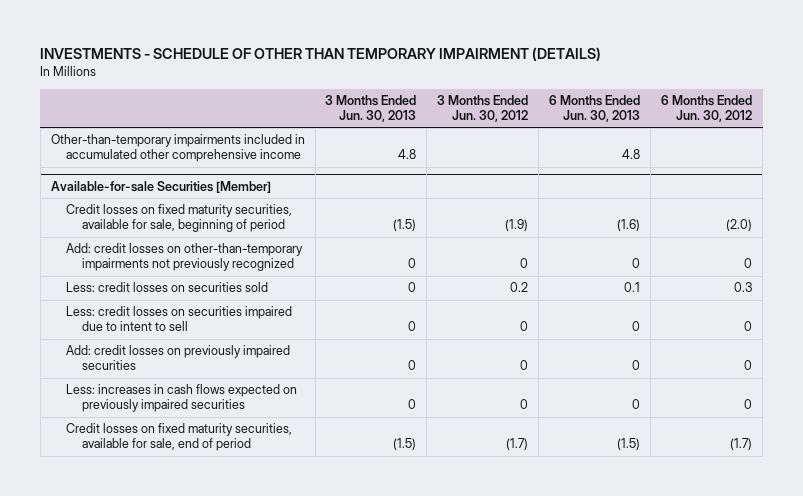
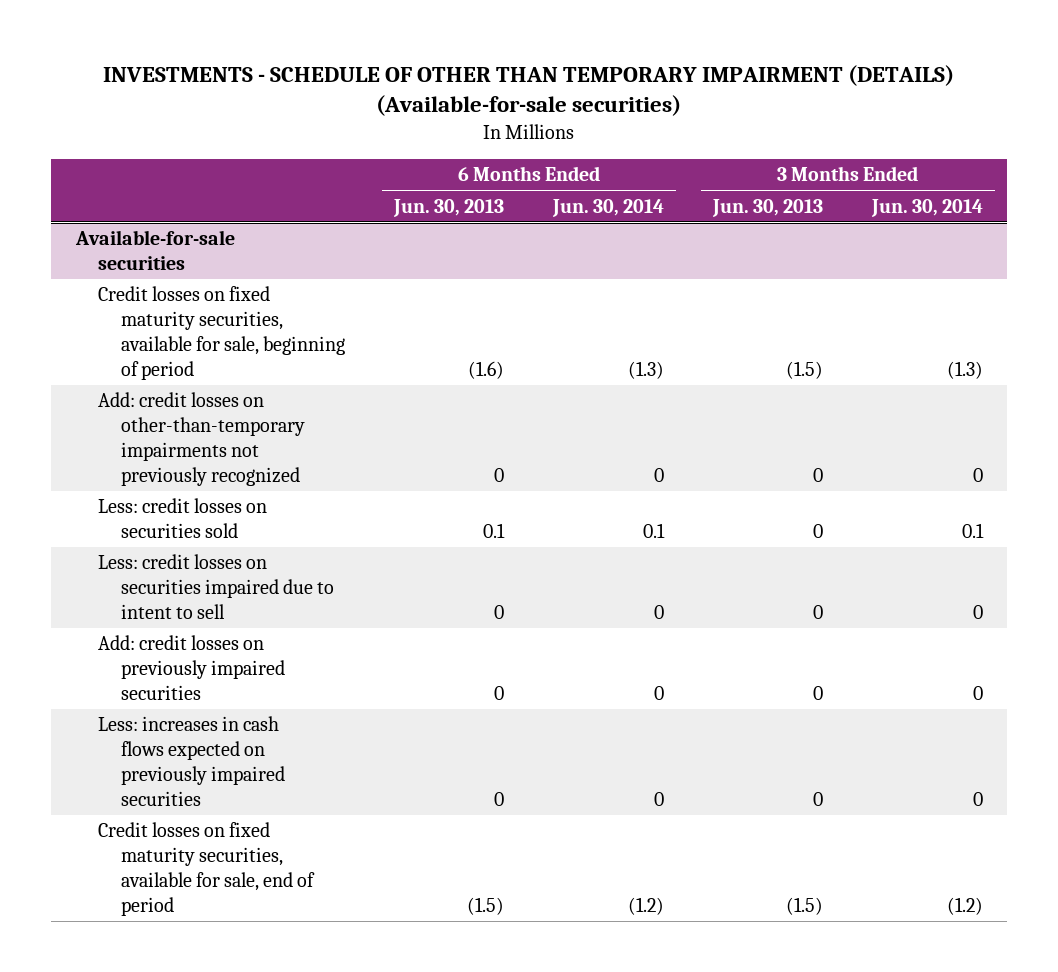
[40,47,602,62] INVESTMENTS - SCHEDULE OF OTHER THAN TEMPORARY IMPAIRMENT (DETAILS) -> [103,64,955,117] INVESTMENTS - SCHEDULE OF OTHER THAN TEMPORARY IMPAIRMENT (DETAILS) (Available-for-sale securities)
[437,95,529,123] 3 Months Ended Jun. 30, 2012 -> none
[661,95,753,123] 6 Months Ended Jun. 30, 2012 -> none
none -> [551,198,664,217] Jun. 30, 2014
none -> [870,198,983,217] Jun. 30, 2014
[50,134,305,163] Other-than-temporary impairments included in accumulated other comprehensive income -> none
[50,180,271,193] Available-for-sale Securities [Member] -> [74,230,235,271] Available-for-sale securities

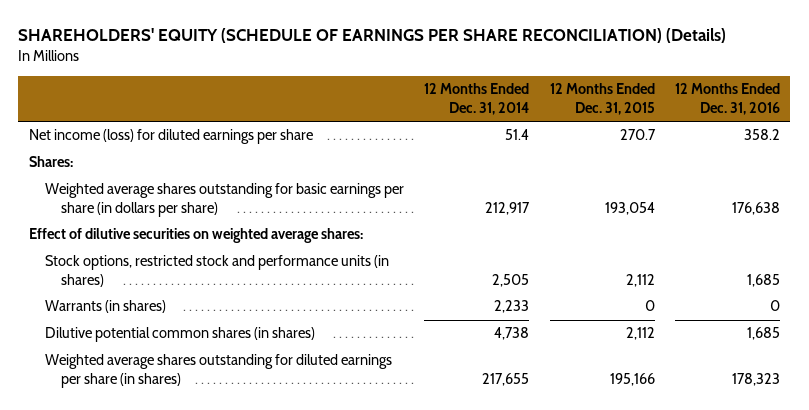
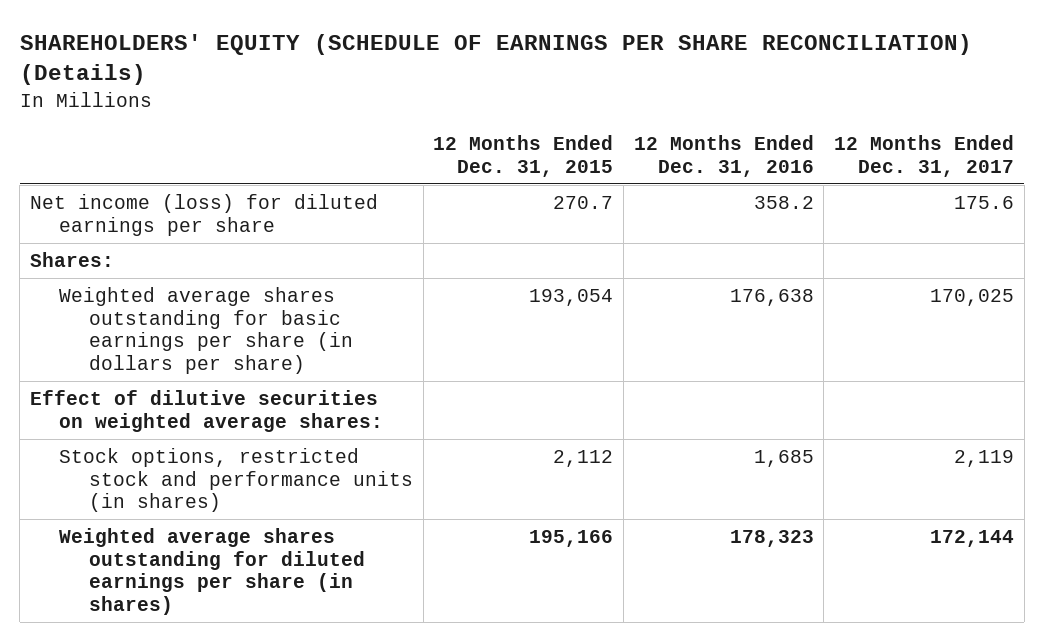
[424,83,530,115] 12 Months Ended Dec. 31, 2014 -> none
none -> [834,135,1015,177] 12 Months Ended Dec. 31, 2017
[44,300,166,314] Warrants (in shares) -> none
[44,327,315,343] Dilutive potential common shares (in shares) -> none

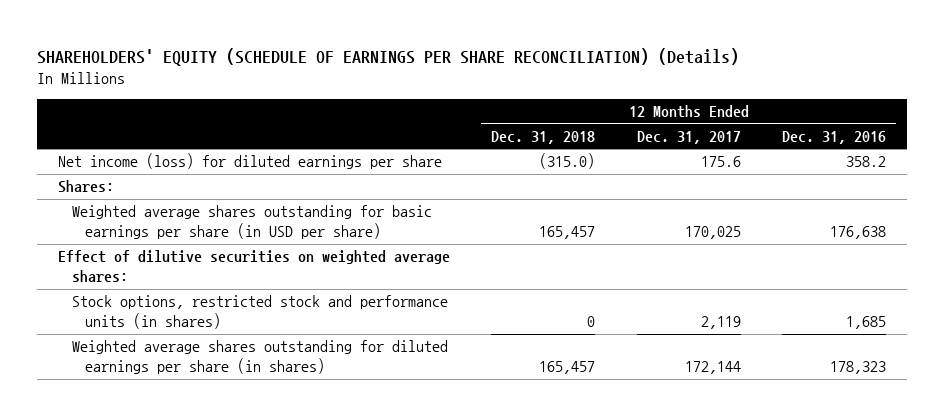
[433,135,614,177] 12 Months Ended Dec. 31, 2015 -> none
none -> [491,130,596,144] Dec. 31, 2018
[59,286,353,375] Weighted average shares outstanding for basic earnings per share (in dollars per share) -> [71,205,432,240] Weighted average shares outstanding for basic earnings per share (in USD per share)

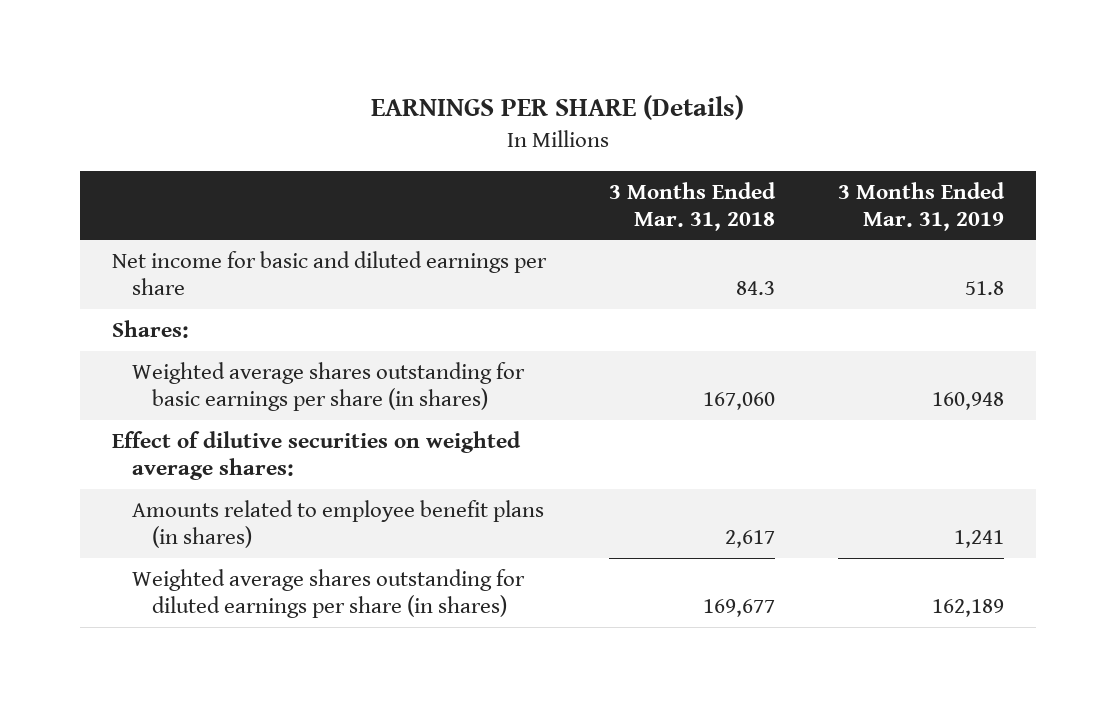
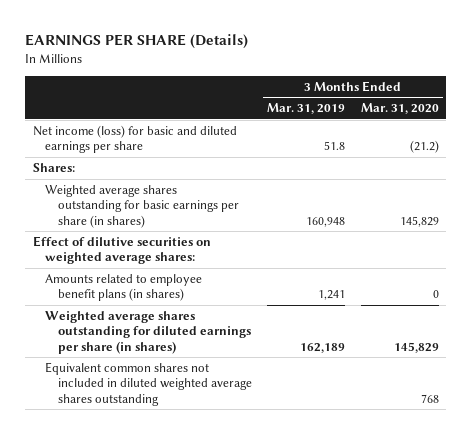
[608,181,776,231] 3 Months Ended Mar. 31, 2018 -> none
none -> [360,103,439,115] Mar. 31, 2020
[111,251,547,295] Net income for basic and diluted earnings per share -> [32,124,237,154] Net income (loss) for basic and diluted earnings per share
none -> [45,361,252,406] Equivalent common shares not included in diluted weighted average shares outstanding

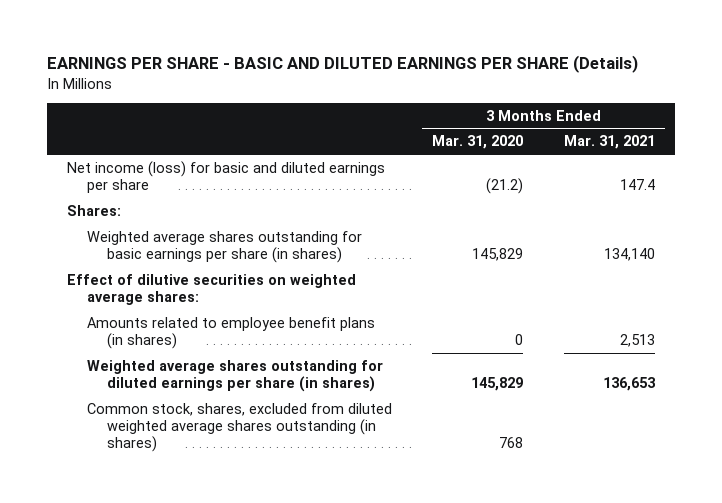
[25,34,249,50] EARNINGS PER SHARE (Details) -> [46,55,638,74] EARNINGS PER SHARE - BASIC AND DILUTED EARNINGS PER SHARE (Details)
[267,103,346,115] Mar. 31, 2019 -> none
none -> [563,135,655,150] Mar. 31, 2021
[45,361,252,406] Equivalent common shares not included in diluted weighted average shares outstanding -> [87,402,393,452] Common stock, shares, excluded from diluted weighted average shares outstanding (in shares)

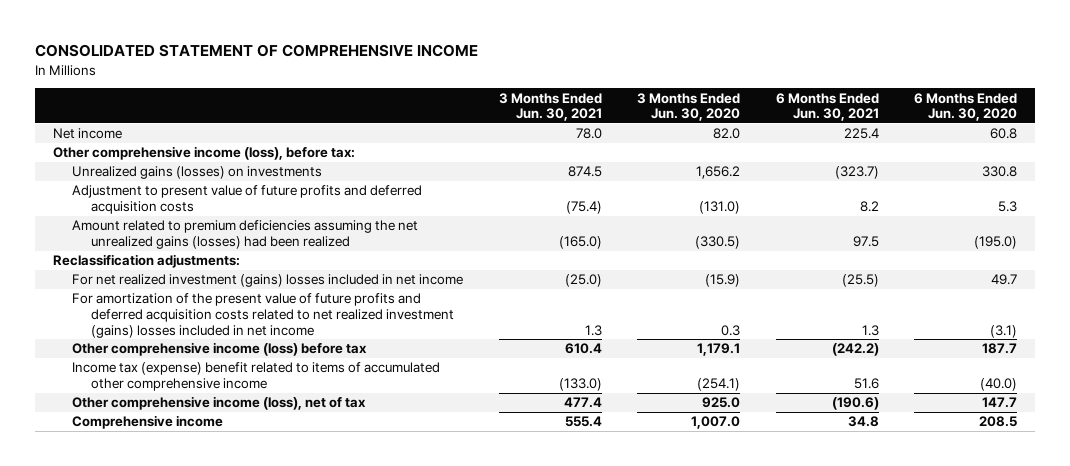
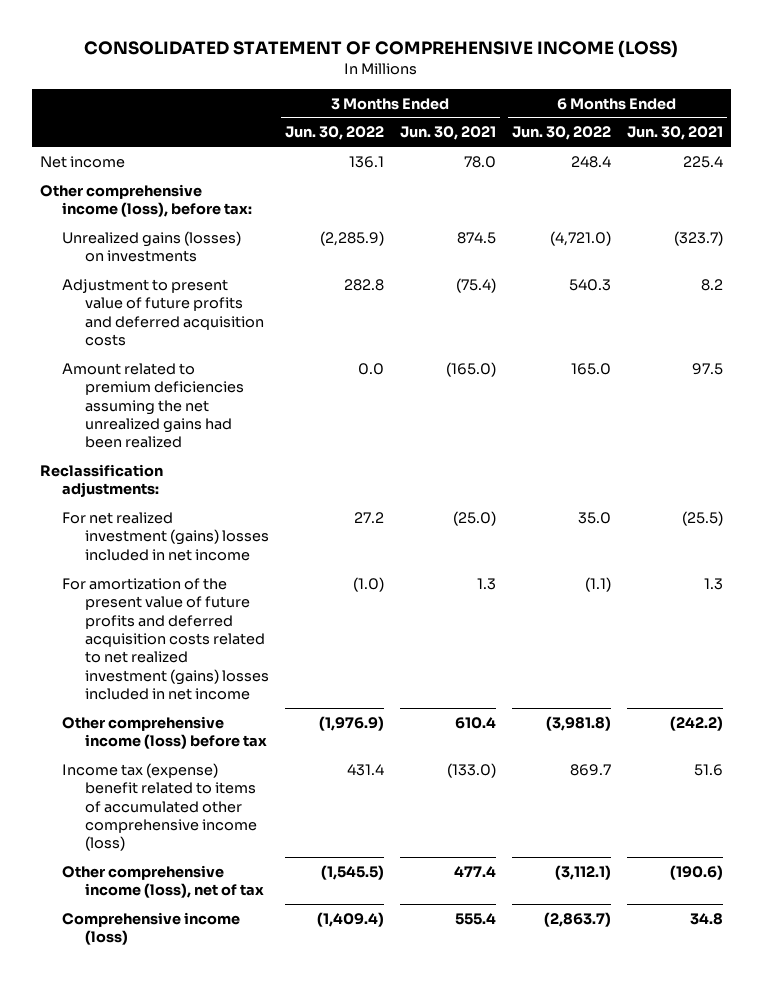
[35,44,479,58] CONSOLIDATED STATEMENT OF COMPREHENSIVE INCOME -> [84,40,679,59] CONSOLIDATED STATEMENT OF COMPREHENSIVE INCOME (LOSS)
[637,92,741,122] 3 Months Ended Jun. 30, 2020 -> none
[914,92,1018,122] 6 Months Ended Jun. 30, 2020 -> none
none -> [284,126,384,141] Jun. 30, 2022
none -> [511,126,611,141] Jun. 30, 2022
[72,220,419,250] Amount related to premium deficiencies assuming the net unrealized gains (losses) had been realized -> [62,362,244,449] Amount related to premium deficiencies assuming the net unrealized gains had been realized
[72,362,441,392] Income tax (expense) benefit related to items of accumulated other comprehensive income -> [62,762,257,852] Income tax (expense) benefit related to items of accumulated other comprehensive income (loss)
[72,415,224,430] Comprehensive income -> [62,911,241,946] Comprehensive income (loss)

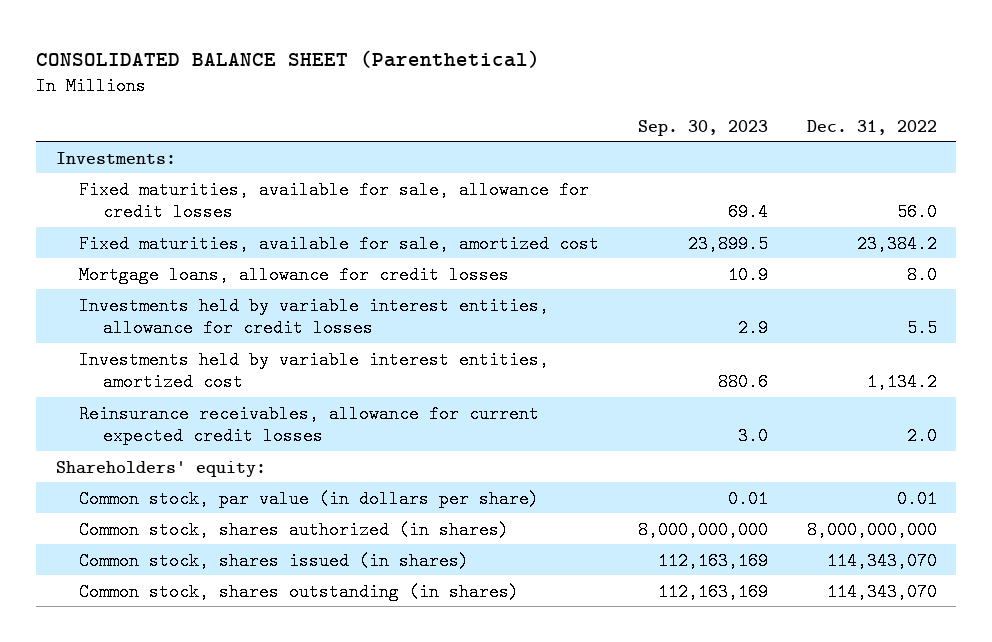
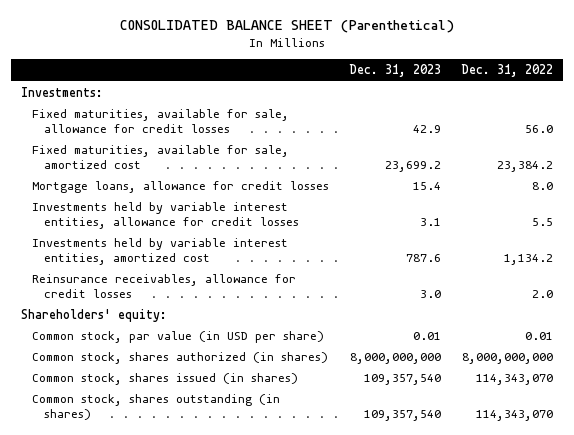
[637,119,768,136] Sep. 30, 2023 -> none
none -> [349,64,442,78] Dec. 31, 2023
[79,404,540,446] Reinsurance receivables, allowance for current expected credit losses -> [32,273,297,299] Reinsurance receivables, allowance for credit losses
[79,489,540,508] Common stock, par value (in dollars per share) -> [32,330,325,343] Common stock, par value (in USD per share)

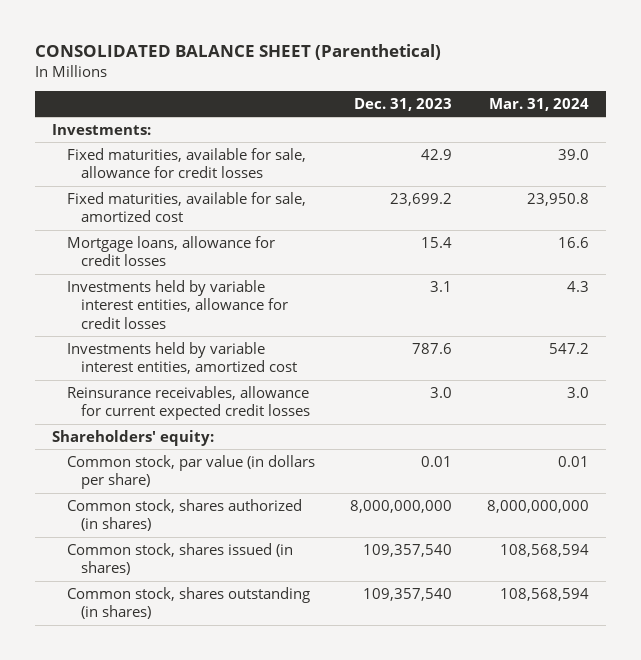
[461,64,554,78] Dec. 31, 2022 -> none
none -> [488,97,589,111] Mar. 31, 2024
[32,273,297,299] Reinsurance receivables, allowance for credit losses -> [66,385,311,421] Reinsurance receivables, allowance for current expected credit losses
[32,330,325,343] Common stock, par value (in USD per share) -> [66,454,315,490] Common stock, par value (in dollars per share)

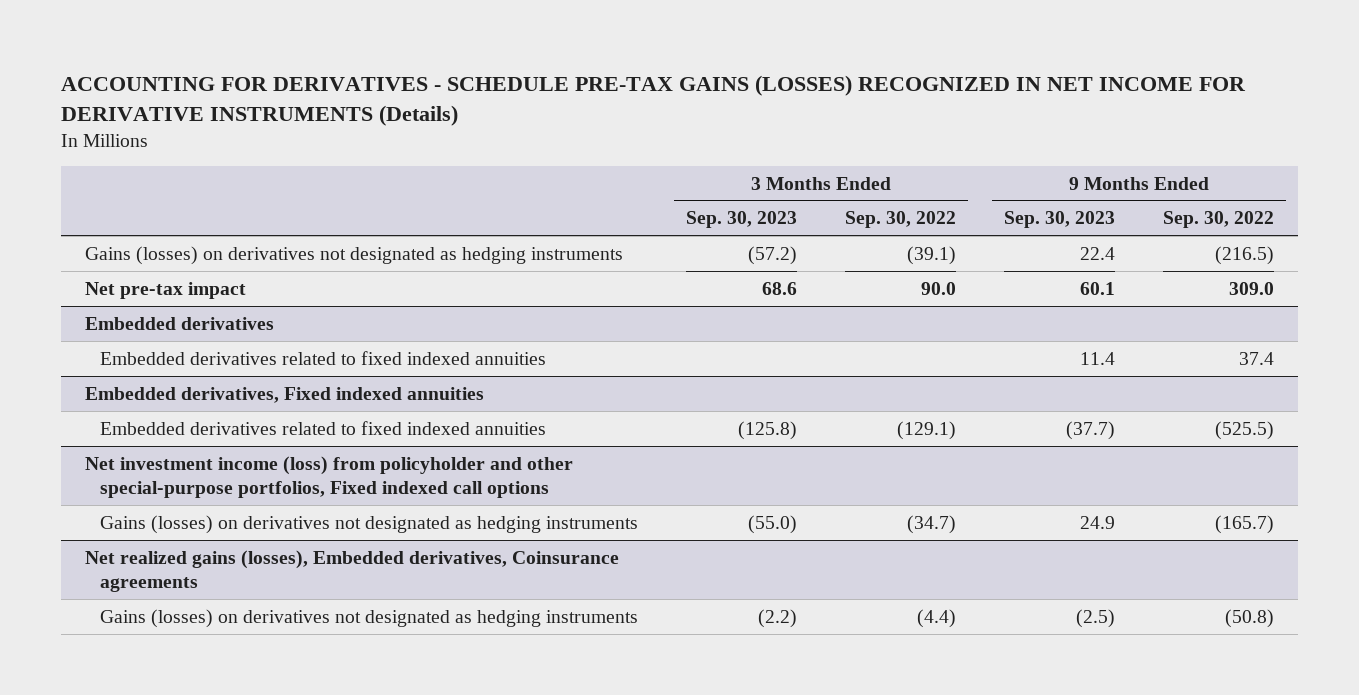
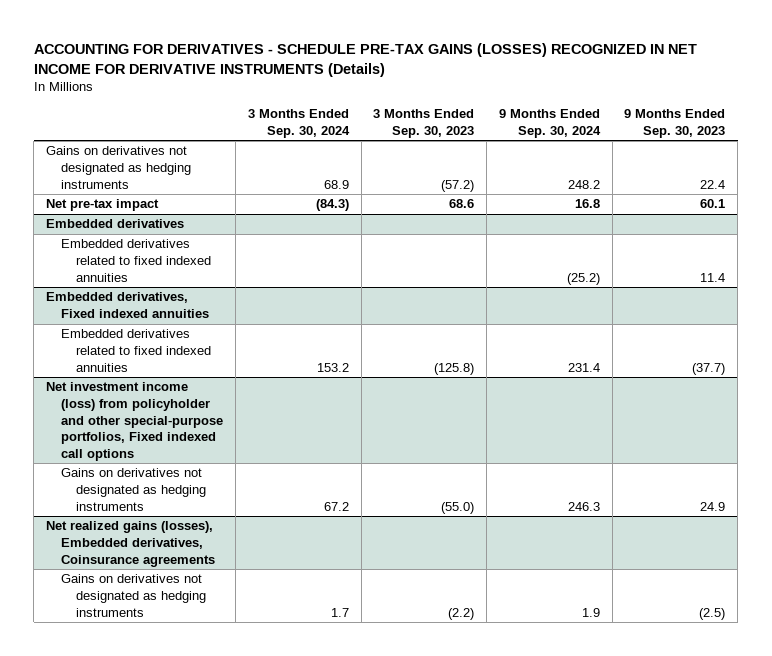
[844,211,956,229] Sep. 30, 2022 -> none
[1163,211,1275,229] Sep. 30, 2022 -> none
none -> [247,109,350,138] 3 Months Ended Sep. 30, 2024
none -> [498,109,601,138] 9 Months Ended Sep. 30, 2024
[85,245,624,265] Gains (losses) on derivatives not designated as hedging instruments -> [46,146,192,189] Gains on derivatives not designated as hedging instruments
[99,514,638,534] Gains (losses) on derivatives not designated as hedging instruments -> [61,468,207,511] Gains on derivatives not designated as hedging instruments
[99,608,638,628] Gains (losses) on derivatives not designated as hedging instruments -> [61,574,207,617] Gains on derivatives not designated as hedging instruments

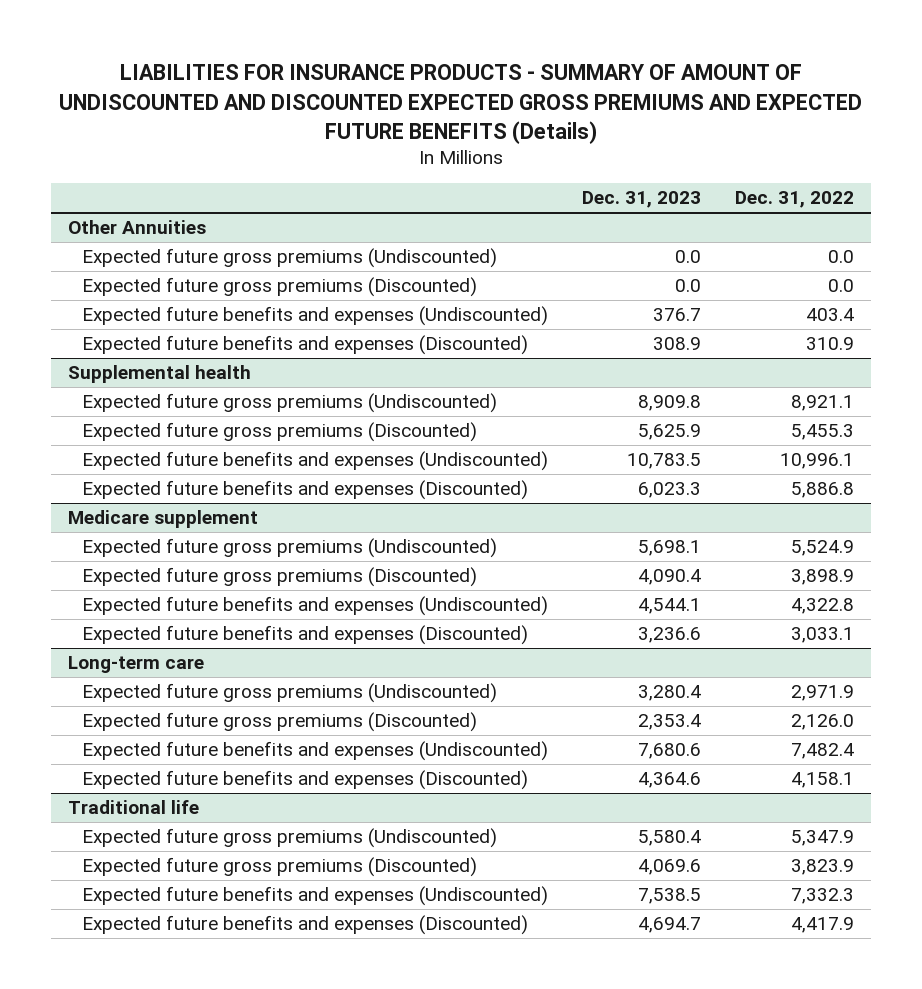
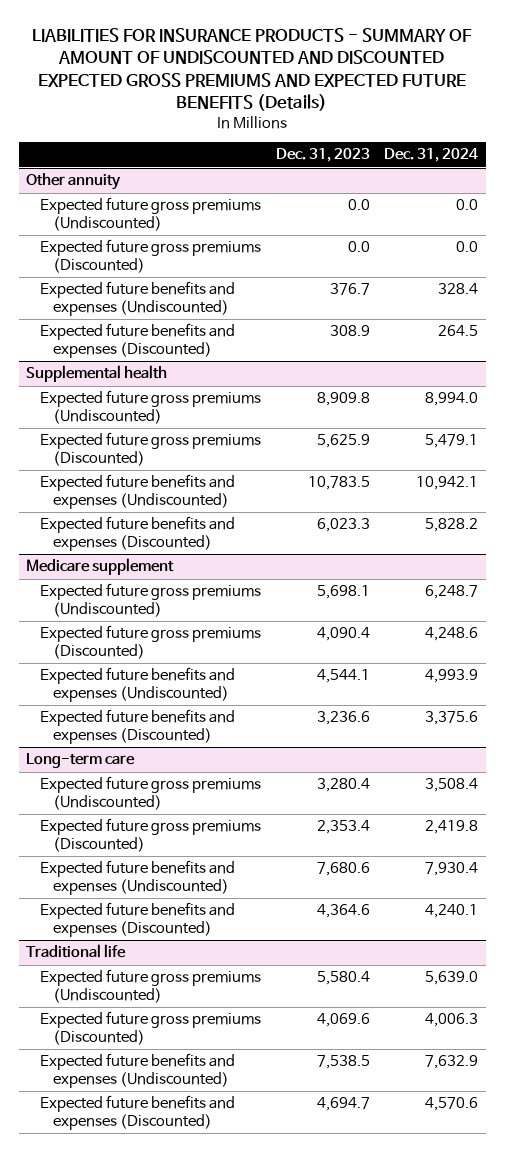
[735,191,855,209] Dec. 31, 2022 -> none
none -> [384,148,479,163] Dec. 31, 2024
[68,220,207,235] Other Annuities -> [26,173,122,191] Other annuity

